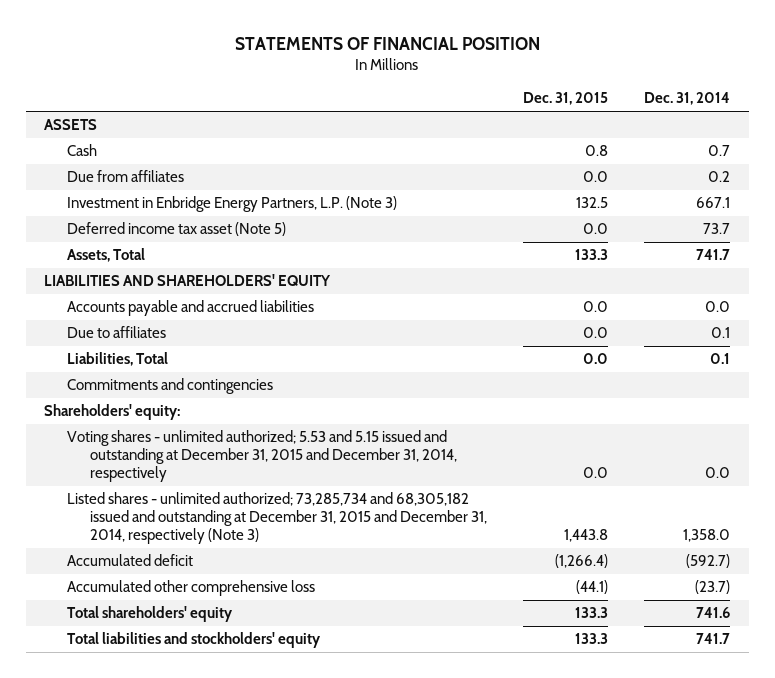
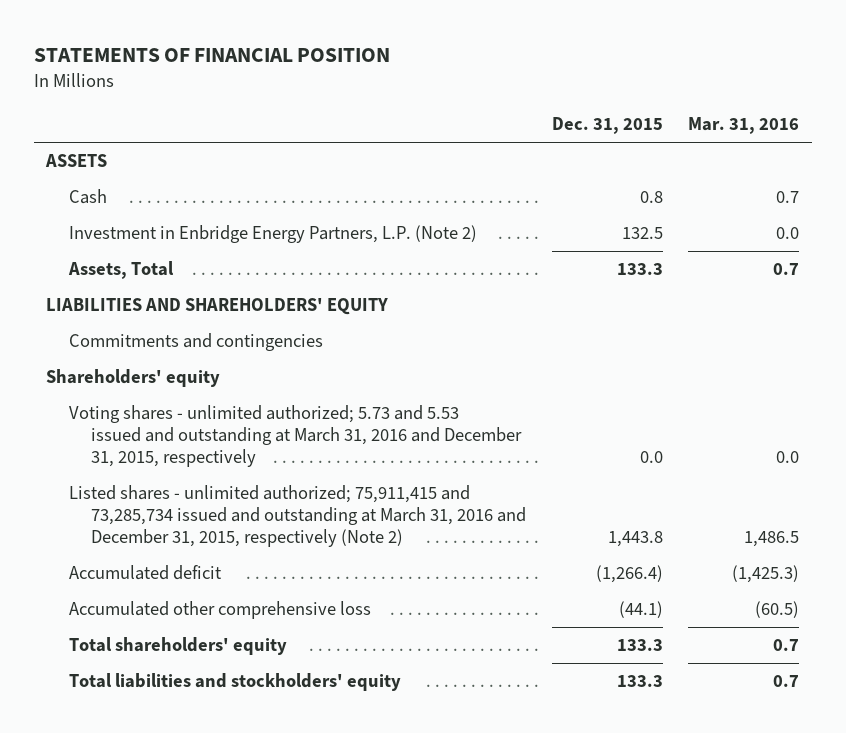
[644,92,731,106] Dec. 31, 2014 -> none
none -> [688,117,800,135] Mar. 31, 2016
[67,170,185,183] Due from affiliates -> none
[67,222,287,237] Deferred income tax asset (Note 5) -> none
[67,196,398,213] Investment in Enbridge Energy Partners, L.P. (Note 3) -> [68,225,477,244] Investment in Enbridge Energy Partners, L.P. (Note 2)
[67,300,315,317] Accounts payable and accrued liabilities -> none
[67,326,167,339] Due to affiliates -> none
[67,352,169,367] Liabilities, Total -> none
[44,404,181,421] Shareholders' equity: -> [46,369,221,388] Shareholders' equity
[67,430,458,483] Voting shares - unlimited authorized; 5.53 and 5.15 issued and outstanding at December 31, 2015 and December 31, 2014, respectively -> [68,405,523,468] Voting shares - unlimited authorized; 5.73 and 5.53 issued and outstanding at March 31, 2016 and December 31, 2015, respectively
[67,492,488,545] Listed shares - unlimited authorized; 73,285,734 and 68,305,182 issued and outstanding at December 31, 2015 and December 31, 2014, respectively (Note 3) -> [68,485,527,548] Listed shares - unlimited authorized; 75,911,415 and 73,285,734 issued and outstanding at March 31, 2016 and December 31, 2015, respectively (Note 2)

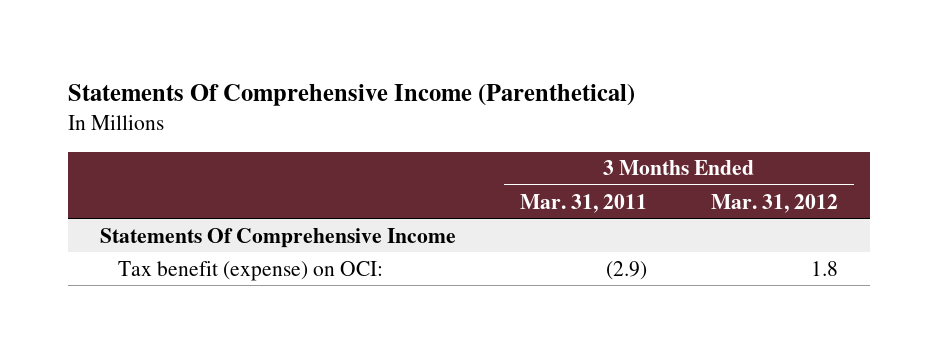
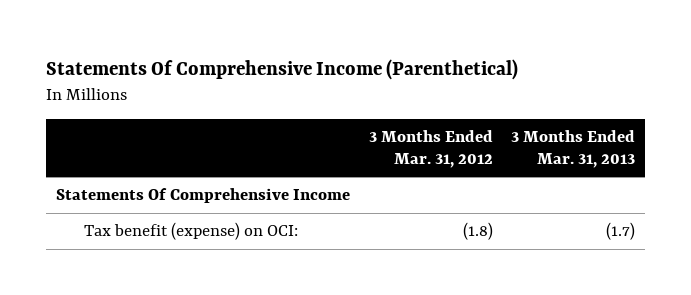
[520,193,648,213] Mar. 31, 2011 -> none
none -> [511,130,636,168] 3 Months Ended Mar. 31, 2013
[811,260,839,276] 1.8 -> [462,222,493,241] (1.8)

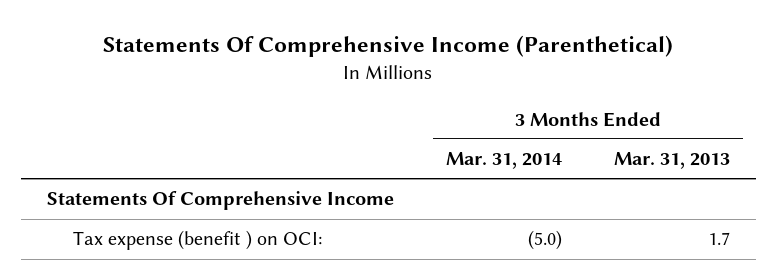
[368,130,493,168] 3 Months Ended Mar. 31, 2012 -> none
none -> [445,152,562,170] Mar. 31, 2014
[84,222,299,241] Tax benefit (expense) on OCI: -> [73,230,323,251] Tax expense (benefit ) on OCI:
[606,222,636,241] (1.7) -> [707,232,730,246] 1.7

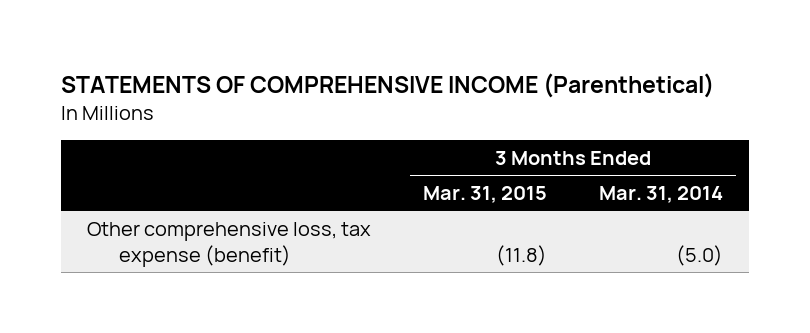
[103,34,674,57] Statements Of Comprehensive Income (Parenthetical) -> [61,72,715,98] STATEMENTS OF COMPREHENSIVE INCOME (Parenthetical)
[613,152,730,170] Mar. 31, 2013 -> none
none -> [423,186,548,204] Mar. 31, 2015
[46,191,394,211] Statements Of Comprehensive Income -> none
[73,230,323,251] Tax expense (benefit ) on OCI: -> [87,221,372,268] Other comprehensive loss, tax expense (benefit)

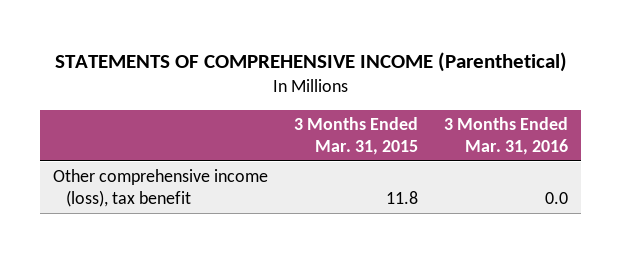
[598,186,723,204] Mar. 31, 2014 -> none
none -> [444,117,569,155] 3 Months Ended Mar. 31, 2016
[87,221,372,268] Other comprehensive loss, tax expense (benefit) -> [53,169,269,208] Other comprehensive income (loss), tax benefit
[496,245,548,267] (11.8) -> [386,191,419,205] 11.8

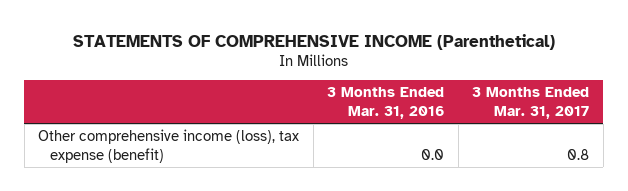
[294,117,419,155] 3 Months Ended Mar. 31, 2015 -> none
none -> [472,87,590,119] 3 Months Ended Mar. 31, 2017
[53,169,269,208] Other comprehensive income (loss), tax benefit -> [38,129,300,163] Other comprehensive income (loss), tax expense (benefit)

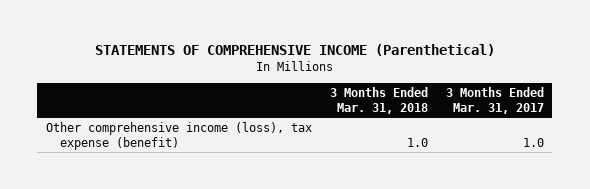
[327,87,445,119] 3 Months Ended Mar. 31, 2016 -> none
none -> [329,86,428,114] 3 Months Ended Mar. 31, 2018
[567,148,590,160] 0.8 -> [522,137,544,147] 1.0

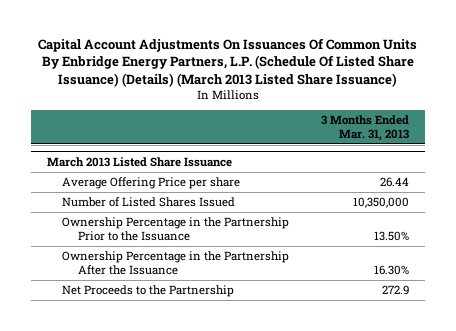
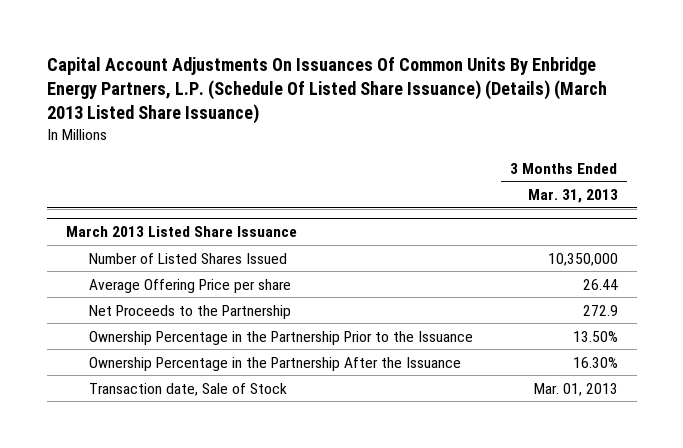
[62,176,241,189] Average Offering Price per share -> [88,278,291,293] Average Offering Price per share
[62,284,235,297] Net Proceeds to the Partnership -> [88,304,291,319] Net Proceeds to the Partnership
none -> [88,382,287,396] Transaction date, Sale of Stock

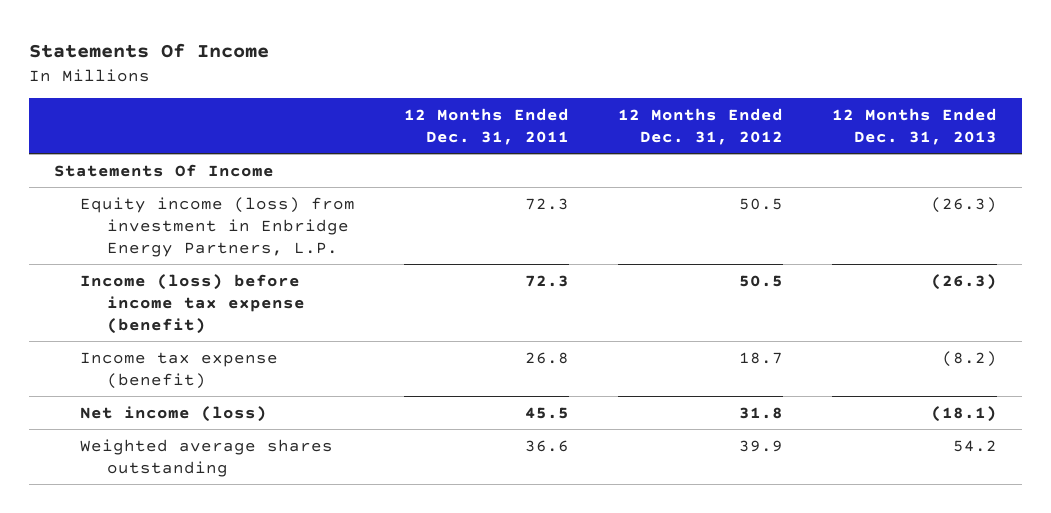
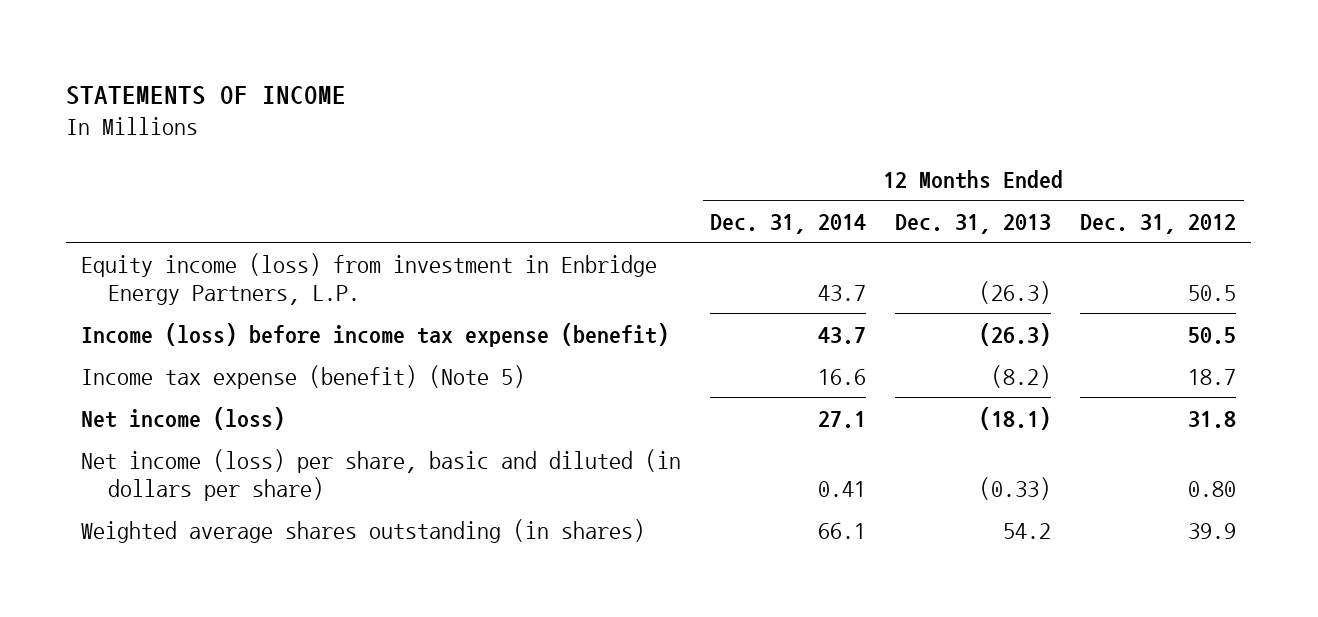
[29,42,270,58] Statements Of Income -> [66,85,347,105] STATEMENTS OF INCOME
[404,108,570,146] 12 Months Ended Dec. 31, 2011 -> none
none -> [710,213,867,234] Dec. 31, 2014
[53,163,274,177] Statements Of Income -> none
[80,351,279,389] Income tax expense (benefit) -> [81,364,526,389] Income tax expense (benefit) (Note 5)
none -> [81,448,682,501] Net income (loss) per share, basic and diluted (in dollars per share)
[80,438,334,477] Weighted average shares outstanding -> [81,518,646,543] Weighted average shares outstanding (in shares)

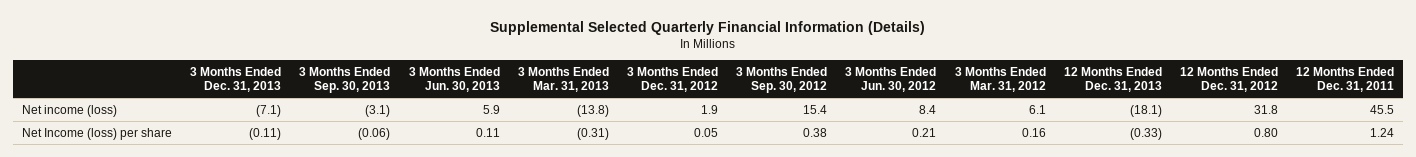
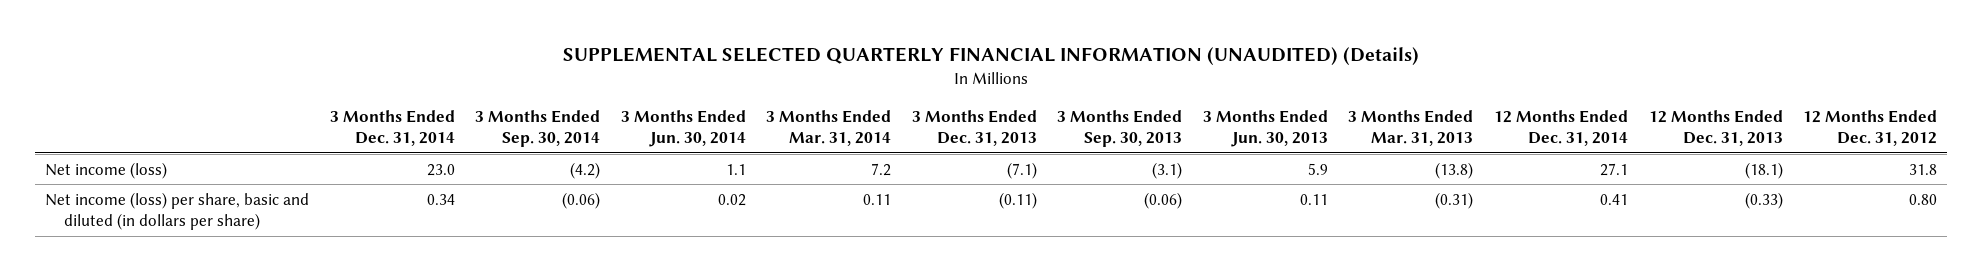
[490,20,926,35] Supplemental Selected Quarterly Financial Information (Details) -> [563,47,1420,66] SUPPLEMENTAL SELECTED QUARTERLY FINANCIAL INFORMATION (UNAUDITED) (Details)
[626,66,718,93] 3 Months Ended Dec. 31, 2012 -> none
[736,66,828,94] 3 Months Ended Sep. 30, 2012 -> none
[845,66,937,93] 3 Months Ended Jun. 30, 2012 -> none
[954,66,1046,93] 3 Months Ended Mar. 31, 2012 -> none
[1296,66,1395,93] 12 Months Ended Dec. 31, 2011 -> none
none -> [329,110,455,147] 3 Months Ended Dec. 31, 2014
none -> [475,110,601,148] 3 Months Ended Sep. 30, 2014
none -> [620,110,746,148] 3 Months Ended Jun. 30, 2014
none -> [766,110,892,147] 3 Months Ended Mar. 31, 2014
none -> [1494,110,1629,147] 12 Months Ended Dec. 31, 2014
[21,127,172,140] Net Income (loss) per share -> [45,191,310,230] Net income (loss) per share, basic and diluted (in dollars per share)

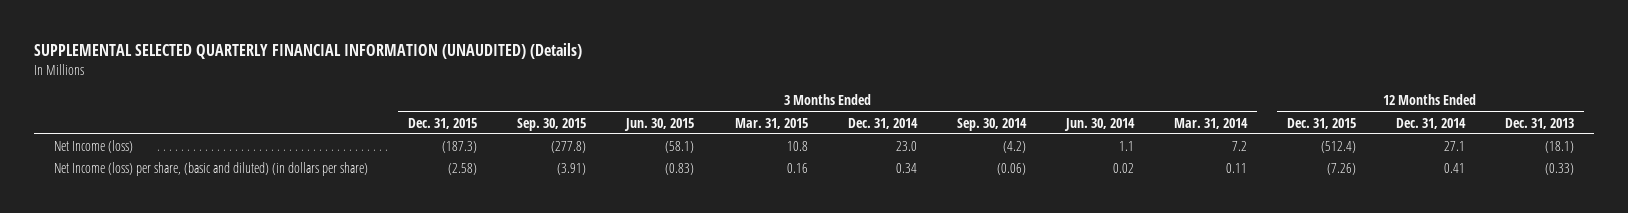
[911,110,1037,147] 3 Months Ended Dec. 31, 2013 -> none
[1057,110,1183,148] 3 Months Ended Sep. 30, 2013 -> none
[1202,110,1328,148] 3 Months Ended Jun. 30, 2013 -> none
[1348,110,1474,147] 3 Months Ended Mar. 31, 2013 -> none
[1803,110,1938,147] 12 Months Ended Dec. 31, 2012 -> none
none -> [408,117,478,129] Dec. 31, 2015
none -> [517,117,587,131] Sep. 30, 2015
none -> [624,117,695,131] Jun. 30, 2015
none -> [734,117,808,129] Mar. 31, 2015
none -> [1286,117,1356,129] Dec. 31, 2015
[45,161,168,179] Net income (loss) -> [54,140,134,154] Net Income (loss)
[45,191,310,230] Net income (loss) per share, basic and diluted (in dollars per share) -> [54,162,369,177] Net Income (loss) per share, (basic and diluted) (in dollars per share)

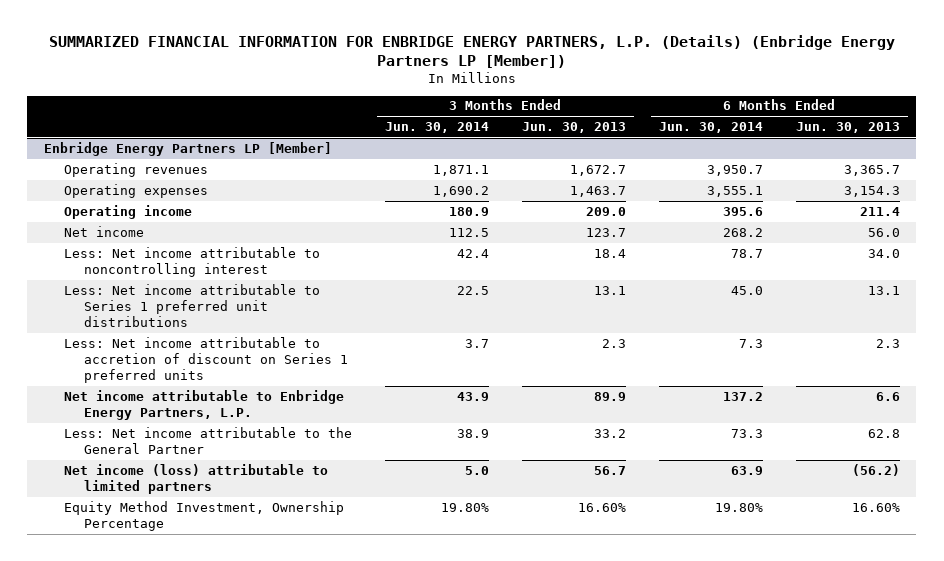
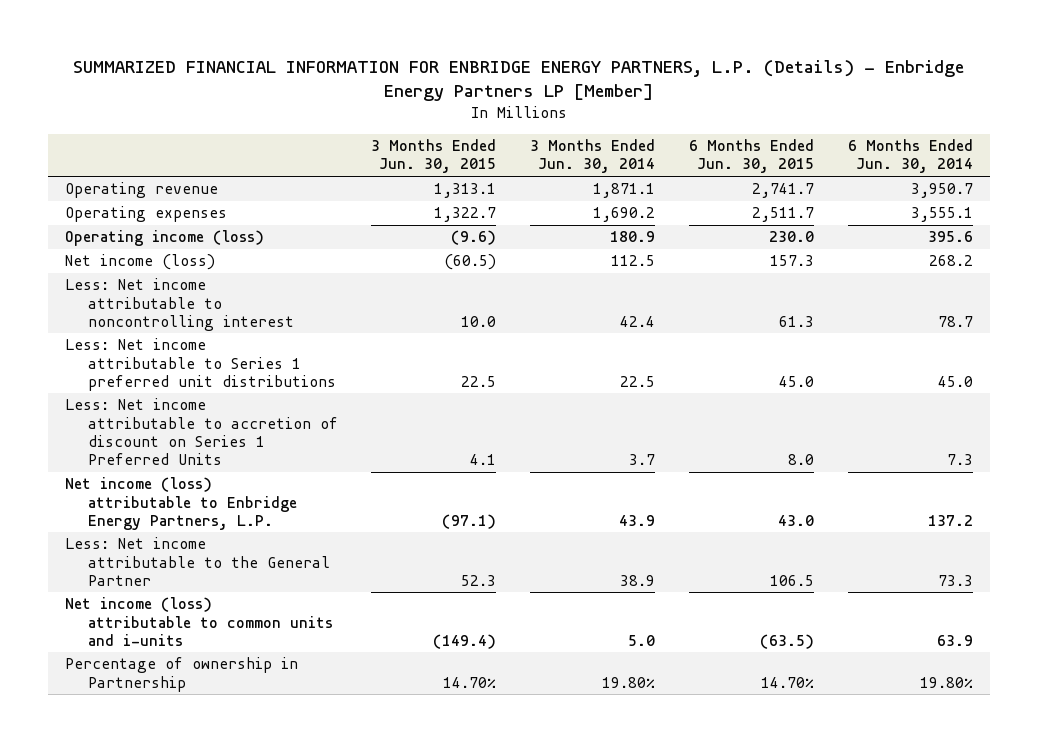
[48,34,895,69] SUMMARIZED FINANCIAL INFORMATION FOR ENBRIDGE ENERGY PARTNERS, L.P. (Details) (Enbridge Energy Partners LP [Member]) -> [73,59,965,101] SUMMARIZED FINANCIAL INFORMATION FOR ENBRIDGE ENERGY PARTNERS, L.P. (Details) - Enbridge Energy Partners LP [Member]
[521,122,626,134] Jun. 30, 2013 -> none
[795,122,900,134] Jun. 30, 2013 -> none
none -> [371,139,497,174] 3 Months Ended Jun. 30, 2015
none -> [689,139,815,174] 6 Months Ended Jun. 30, 2015
[43,141,332,156] Enbridge Energy Partners LP [Member] -> none
[63,162,208,177] Operating revenues -> [65,182,219,199] Operating revenue
[63,204,192,219] Operating income -> [65,230,265,247] Operating income (loss)
[63,225,144,237] Net income -> [65,254,216,271] Net income (loss)
[63,336,348,383] Less: Net income attributable to accretion of discount on Series 1 preferred units -> [65,398,338,465] Less: Net income attributable to accretion of discount on Series 1 Preferred Units
[63,389,344,420] Net income attributable to Enbridge Energy Partners, L.P. -> [65,477,297,530] Net income (loss) attributable to Enbridge Energy Partners, L.P.
[63,463,328,494] Net income (loss) attributable to limited partners -> [65,597,333,646] Net income (loss) attributable to common units and i-units
[63,500,344,531] Equity Method Investment, Ownership Percentage -> [65,657,299,692] Percentage of ownership in Partnership

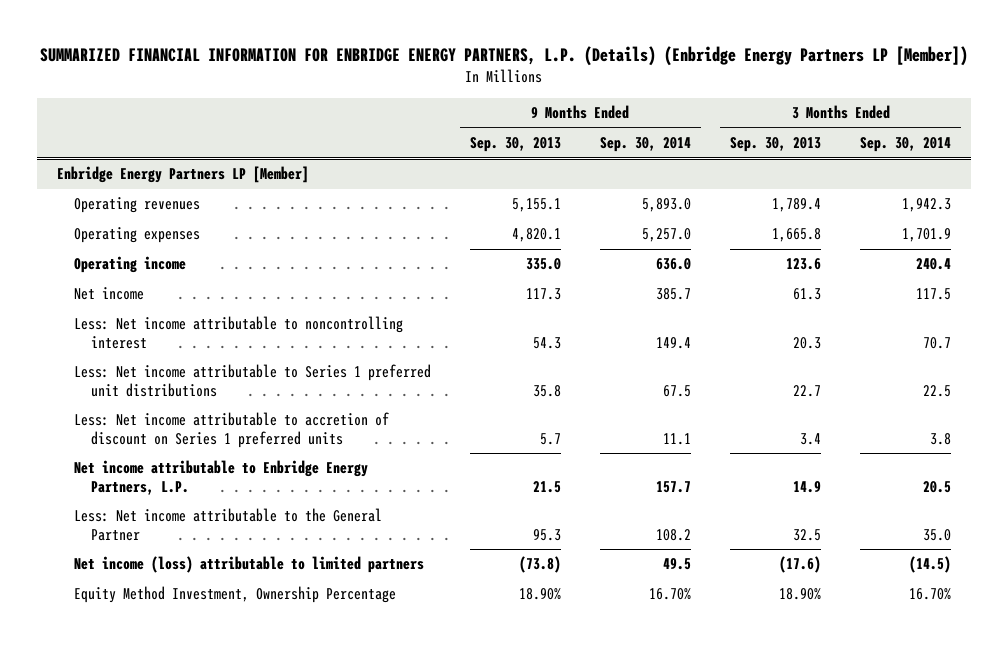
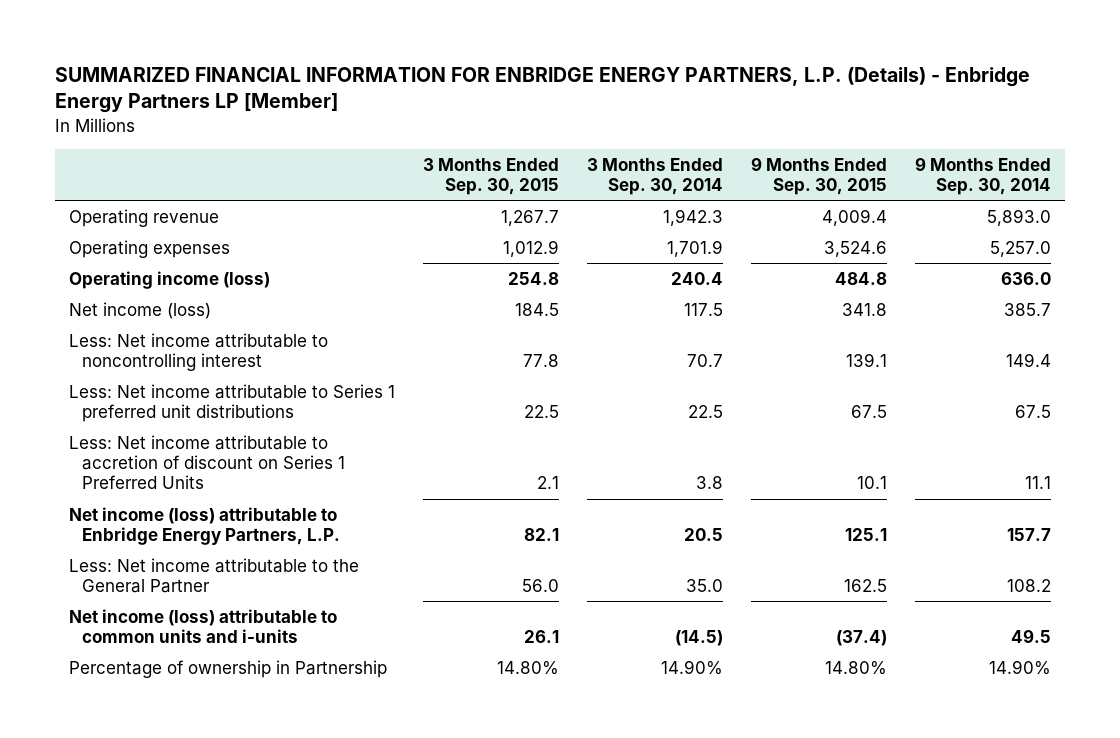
[39,46,968,67] SUMMARIZED FINANCIAL INFORMATION FOR ENBRIDGE ENERGY PARTNERS, L.P. (Details) (Enbridge Energy Partners LP [Member]) -> [55,66,1031,114] SUMMARIZED FINANCIAL INFORMATION FOR ENBRIDGE ENERGY PARTNERS, L.P. (Details) - Enbridge Energy Partners LP [Member]
[469,137,561,153] Sep. 30, 2013 -> none
[730,137,822,153] Sep. 30, 2013 -> none
none -> [423,157,560,195] 3 Months Ended Sep. 30, 2015
none -> [751,156,888,195] 9 Months Ended Sep. 30, 2015
[56,166,309,184] Enbridge Energy Partners LP [Member] -> none
[73,197,200,214] Operating revenues -> [69,208,220,227] Operating revenue
[73,256,186,274] Operating income -> [69,270,271,289] Operating income (loss)
[73,287,144,301] Net income -> [69,301,212,319] Net income (loss)
[73,412,389,448] Less: Net income attributable to accretion of discount on Series 1 preferred units -> [69,434,346,490] Less: Net income attributable to accretion of discount on Series 1 Preferred Units
[73,460,368,495] Net income attributable to Enbridge Energy Partners, L.P. -> [69,506,341,546] Net income (loss) attributable to Enbridge Energy Partners, L.P.
[73,556,424,574] Net income (loss) attributable to limited partners -> [69,608,338,644] Net income (loss) attributable to common units and i-units
[73,586,396,604] Equity Method Investment, Ownership Percentage -> [69,659,388,678] Percentage of ownership in Partnership
[648,588,691,601] 16.70% -> [989,659,1052,675] 14.90%
[909,588,952,601] 16.70% -> [661,659,724,675] 14.90%

